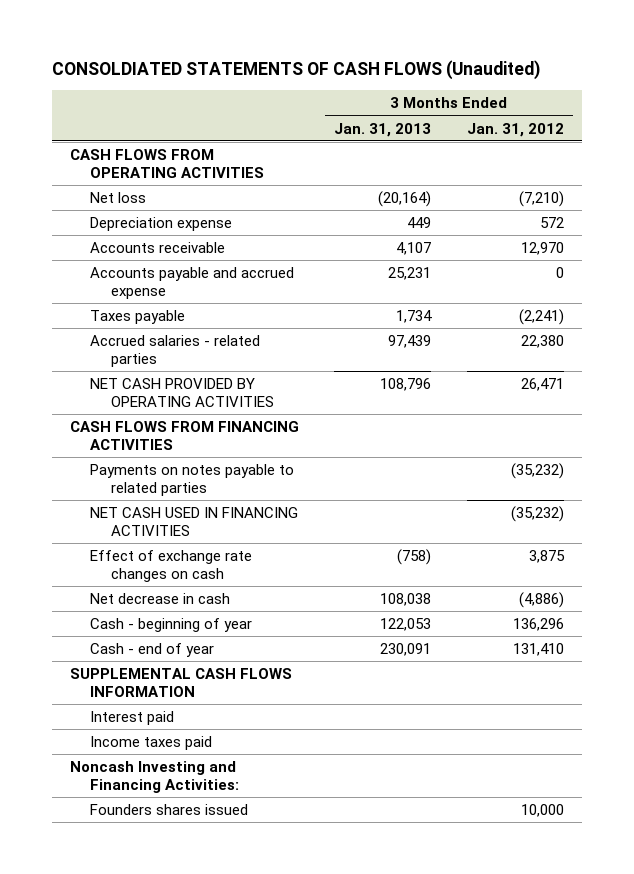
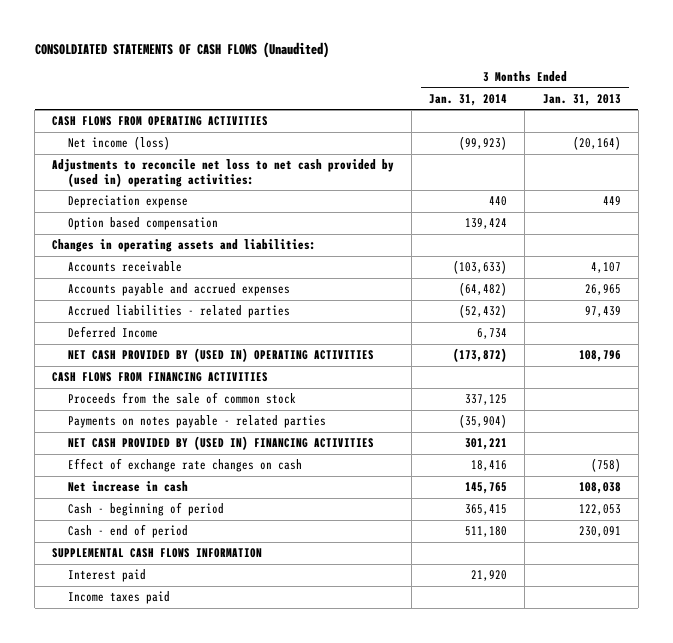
[467,122,565,137] Jan. 31, 2012 -> none
none -> [429,93,508,106] Jan. 31, 2014
[90,192,147,204] Net loss -> [68,136,171,151] Net income (loss)
none -> [52,159,395,187] Adjustments to reconcile net loss to net cash provided by (used in) operating activities:
none -> [68,217,219,231] Option based compensation
none -> [52,239,317,253] Changes in operating assets and liabilities:
[90,310,186,325] Taxes payable -> none
[90,267,295,300] Accounts payable and accrued expense -> [68,283,291,297] Accounts payable and accrued expenses
[388,267,432,281] 25,231 -> [584,284,621,296] 26,965
[90,335,261,368] Accrued salaries - related parties -> [68,305,291,319] Accrued liabilities - related parties
none -> [68,326,159,339] Deferred Income
[90,378,274,408] NET CASH PROVIDED BY OPERATING ACTIVITIES -> [68,348,375,363] NET CASH PROVIDED BY (USED IN) OPERATING ACTIVITIES
none -> [68,392,297,405] Proceeds from the sale of common stock
[90,464,295,497] Payments on notes payable to related parties -> [68,415,327,429] Payments on notes payable - related parties
[90,507,299,537] NET CASH USED IN FINANCING ACTIVITIES -> [68,436,375,451] NET CASH PROVIDED BY (USED IN) FINANCING ACTIVITIES
[90,593,231,605] Net decrease in cash -> [68,481,189,493] Net increase in cash
[90,618,253,633] Cash - beginning of year -> [68,502,225,517] Cash - beginning of period
[90,643,215,658] Cash - end of year -> [68,524,189,539] Cash - end of period
[69,761,240,794] Noncash Investing and Financing Activities: -> none
[90,804,249,816] Founders shares issued -> none

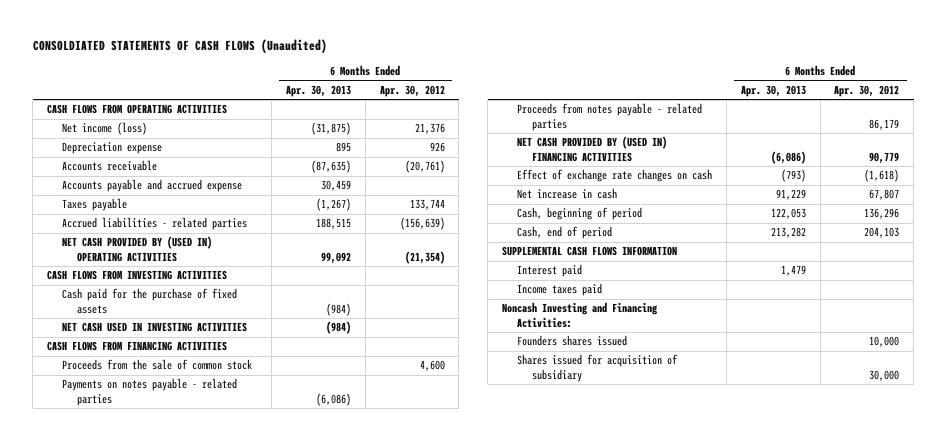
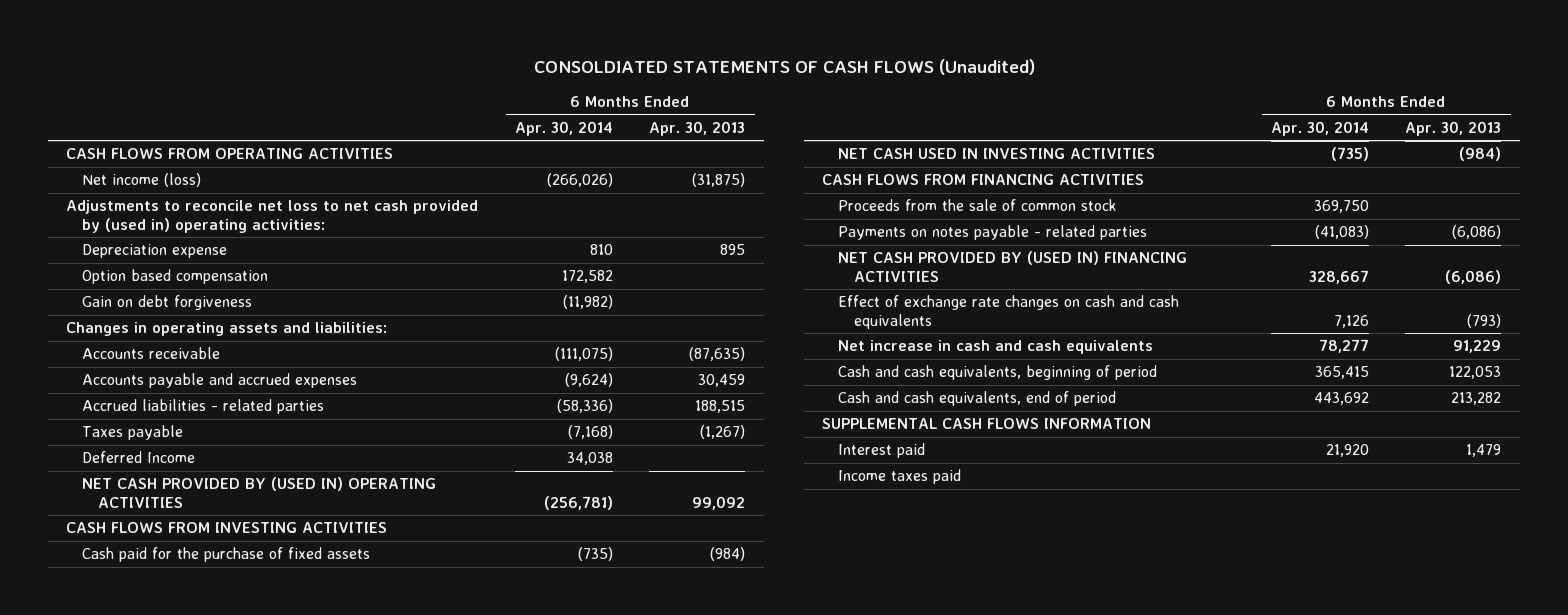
[379,84,445,97] Apr. 30, 2012 -> none
none -> [514,120,613,136] Apr. 30, 2014
none -> [66,200,479,233] Adjustments to reconcile net loss to net cash provided by (used in) operating activities:
none -> [82,269,269,285] Option based compensation
none -> [82,295,253,311] Gain on debt forgiveness
none -> [66,322,388,337] Changes in operating assets and liabilities:
[62,179,243,193] Accounts payable and accrued expense -> [82,373,358,389] Accounts payable and accrued expenses
[62,198,128,212] Taxes payable -> [82,425,184,441] Taxes payable
none -> [82,451,196,464] Deferred Income
[516,103,702,131] Proceeds from notes payable - related parties -> none
[516,169,712,183] Effect of exchange rate changes on cash -> [838,295,1180,329] Effect of exchange rate changes on cash and cash equivalents
[516,188,617,200] Net increase in cash -> [838,340,1154,355] Net increase in cash and cash equivalents
[516,207,642,221] Cash, beginning of period -> [838,365,1158,381] Cash and cash equivalents, beginning of period
[516,226,612,240] Cash, end of period -> [838,391,1117,407] Cash and cash equivalents, end of period
[501,302,658,328] Noncash Investing and Financing Activities: -> none
[516,335,627,347] Founders shares issued -> none
[516,354,678,382] Shares issued for acquisition of subsidiary -> none

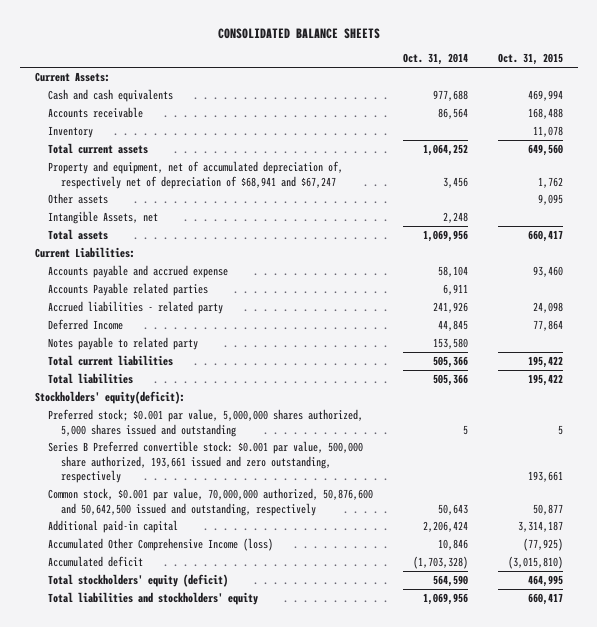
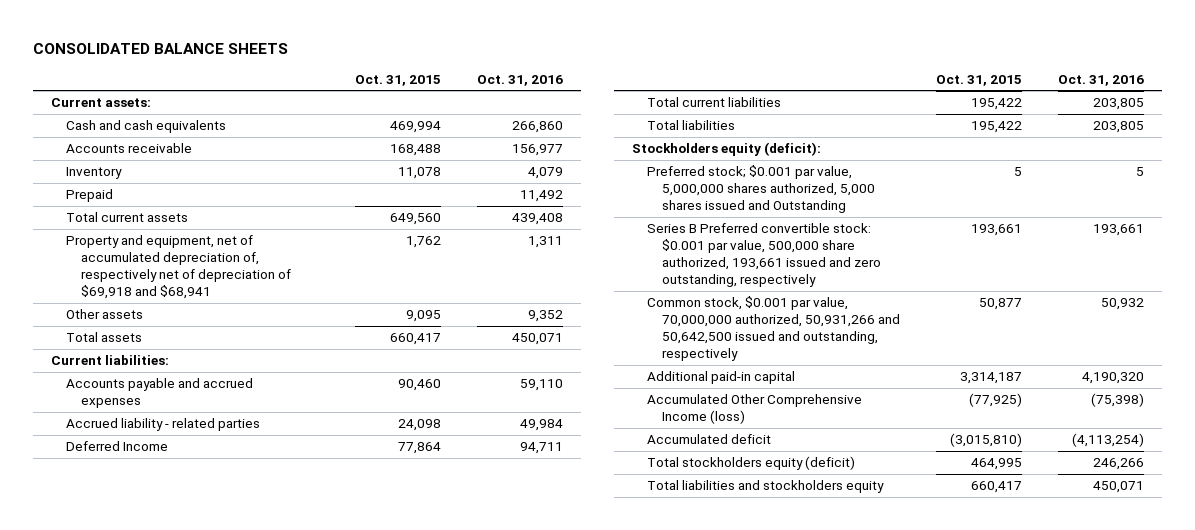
[402,53,468,66] Oct. 31, 2014 -> none
none -> [476,74,563,86] Oct. 31, 2016
[34,71,110,82] Current Assets: -> [51,98,152,108] Current assets:
none -> [66,189,114,203] Prepaid
[47,160,343,189] Property and equipment, net of accumulated depreciation of, respectively net of depreciation of $68,941 and $67,247 -> [66,235,291,299] Property and equipment, net of accumulated depreciation of, respectively net of depreciation of $69,918 and $68,941
[47,210,158,224] Intangible Assets, net -> none
[47,282,208,296] Accounts Payable related parties -> none
[34,246,135,258] Current Liabilities: -> [51,355,170,366] Current liabilities:
[47,264,228,278] Accounts payable and accrued expense -> [66,378,254,409] Accounts payable and accrued expenses
[532,265,563,277] 93,460 -> [397,379,441,392] 90,460
[47,300,223,314] Accrued liabilities - related party -> [66,418,261,432] Accrued liability - related parties
[47,336,198,350] Notes payable to related party -> none
[34,390,185,404] Stockholders' equity(deficit): -> [632,142,822,157] Stockholders equity (deficit):
[47,408,363,437] Preferred stock; $0.001 par value, 5,000,000 shares authorized, 5,000 shares issued and outstanding -> [647,165,876,214] Preferred stock; $0.001 par value, 5,000,000 shares authorized, 5,000 shares issued and Outstanding
[47,487,373,516] Common stock, $0.001 par value, 70,000,000 authorized, 50,876,600 and 50,642,500 issued and outstanding, respectively -> [647,296,901,361] Common stock, $0.001 par value, 70,000,000 authorized, 50,931,266 and 50,642,500 issued and outstanding, respectively
[47,573,228,587] Total stockholders' equity (deficit) -> [647,456,856,471] Total stockholders equity (deficit)
[47,591,258,605] Total liabilities and stockholders' equity -> [647,480,885,494] Total liabilities and stockholders equity

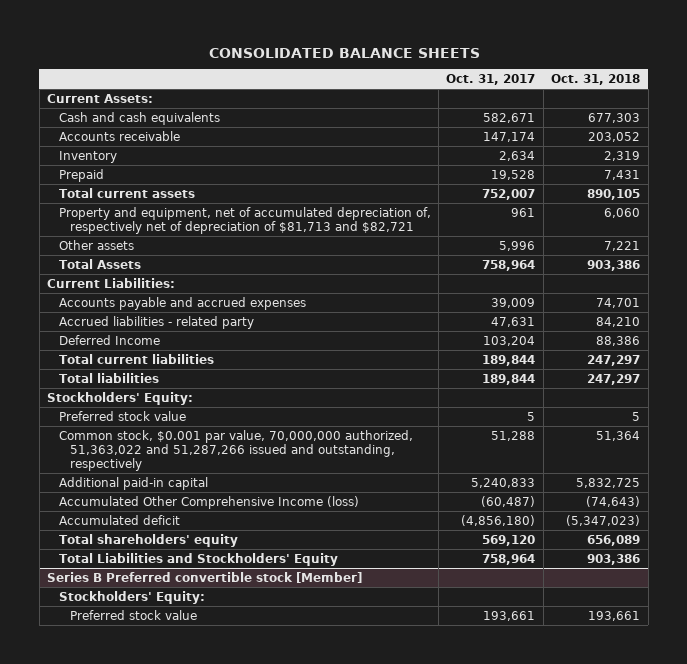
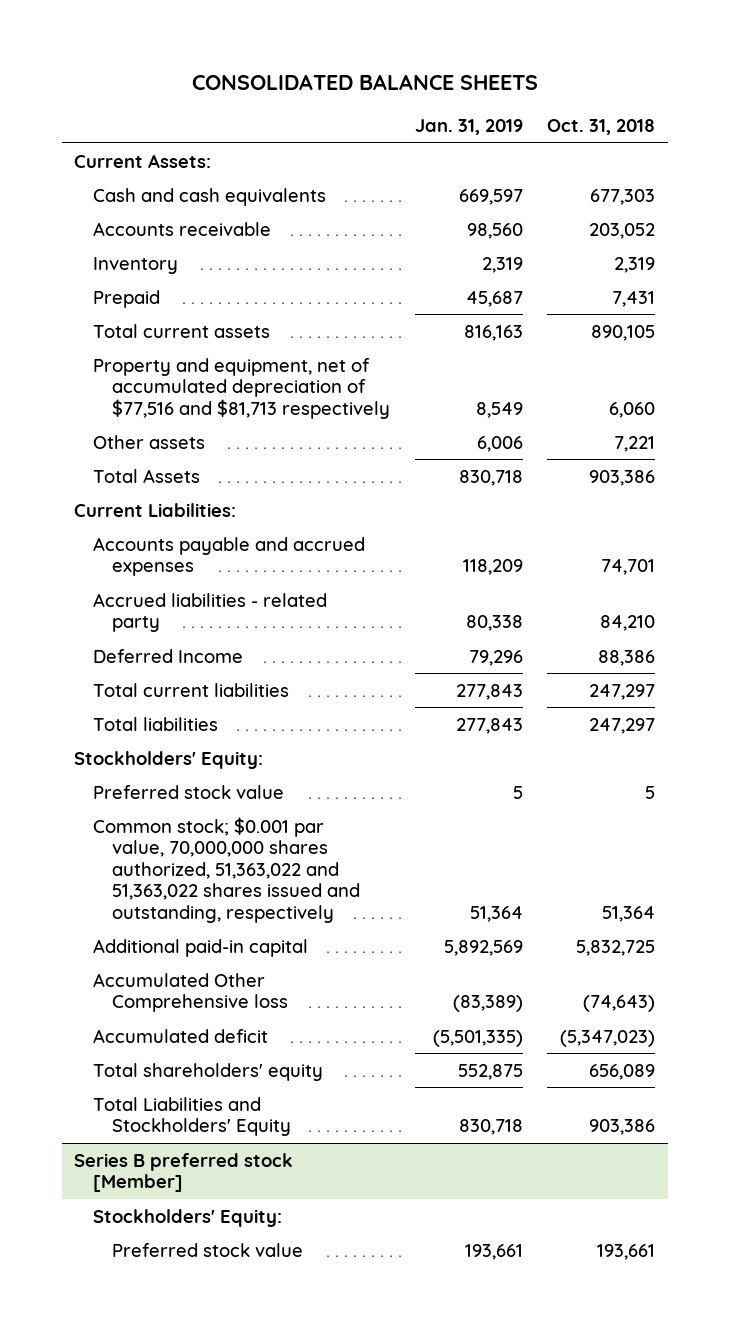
[446,74,536,86] Oct. 31, 2017 -> none
none -> [414,119,523,136] Jan. 31, 2019
[58,206,431,235] Property and equipment, net of accumulated depreciation of, respectively net of depreciation of $81,713 and $82,721 -> [93,357,391,419] Property and equipment, net of accumulated depreciation of $77,516 and $81,713 respectively
[58,429,413,472] Common stock, $0.001 par value, 70,000,000 authorized, 51,363,022 and 51,287,266 issued and outstanding, respectively -> [93,816,361,923] Common stock; $0.001 par value, 70,000,000 shares authorized, 51,363,022 and 51,363,022 shares issued and outstanding, respectively
[58,495,359,509] Accumulated Other Comprehensive Income (loss) -> [93,972,289,1013] Accumulated Other Comprehensive loss
[47,571,363,583] Series B Preferred convertible stock [Member] -> [74,1152,294,1193] Series B preferred stock [Member]

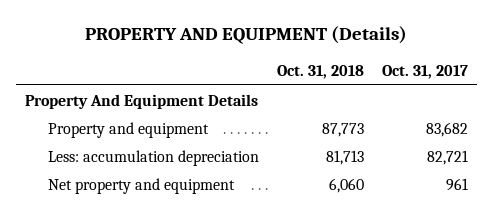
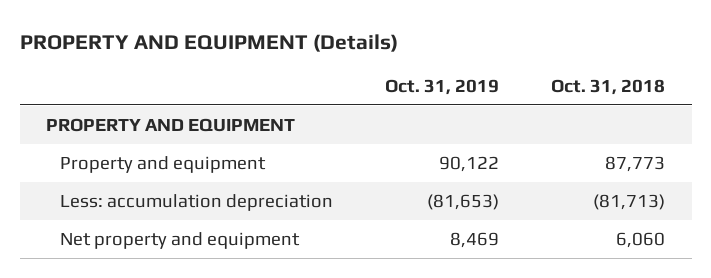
[381,65,468,80] Oct. 31, 2017 -> none
none -> [385,78,500,95] Oct. 31, 2019
[24,93,258,109] Property And Equipment Details -> [46,117,296,132] PROPERTY AND EQUIPMENT
[325,149,364,165] 81,713 -> [593,193,666,210] (81,713)

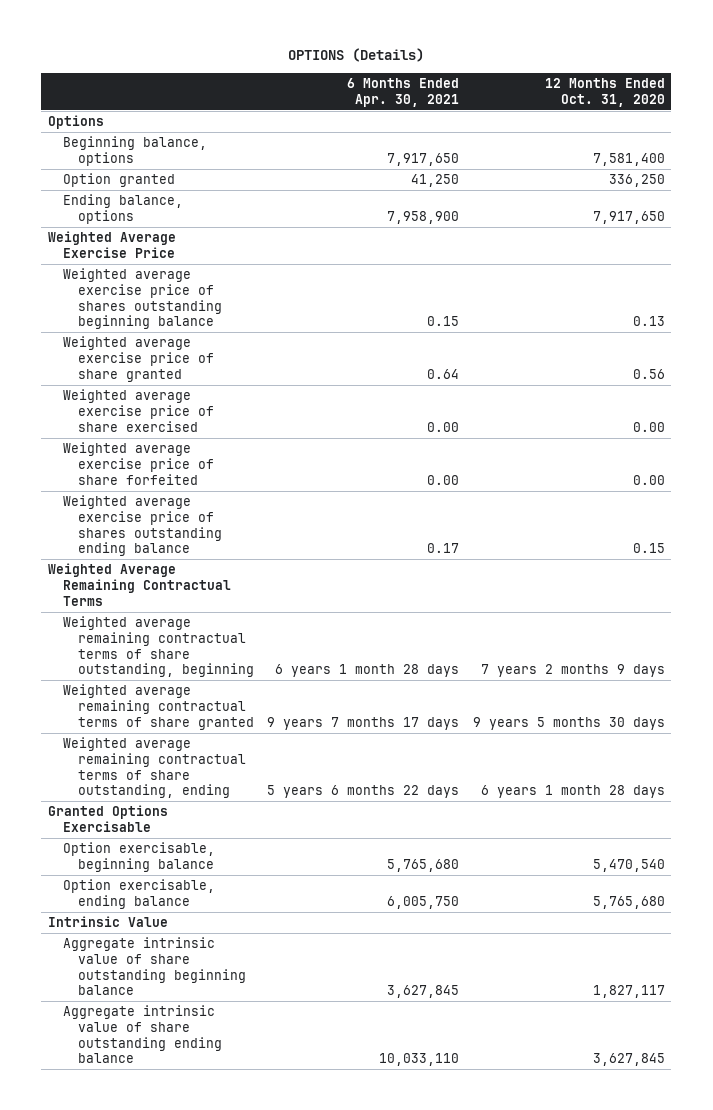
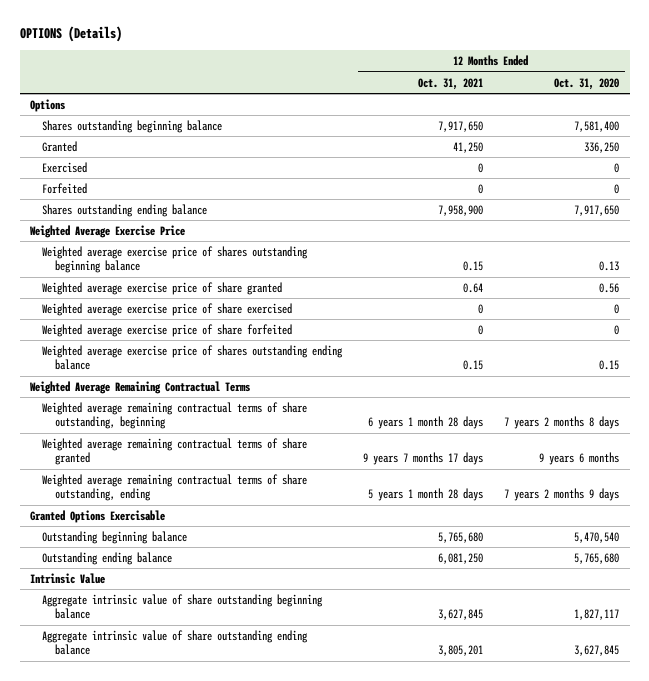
[347,77,460,107] 6 Months Ended Apr. 30, 2021 -> none
none -> [418,77,484,90] Oct. 31, 2021
[62,136,207,166] Beginning balance, options -> [42,119,223,133] Shares outstanding beginning balance
[62,173,175,188] Option granted -> [42,140,78,152] Granted
none -> [42,161,88,173] Exercised
none -> [42,182,88,194] Forfeited
[62,194,183,224] Ending balance, options -> [42,203,208,217] Shares outstanding ending balance
[632,421,665,432] 0.00 -> [614,303,620,314] 0
[632,474,665,485] 0.00 -> [614,324,620,335] 0
[480,664,665,678] 7 years 2 months 9 days -> [504,416,620,430] 7 years 2 months 8 days
[472,716,665,730] 9 years 5 months 30 days -> [539,452,620,466] 9 years 6 months
[480,785,665,799] 6 years 1 month 28 days -> [504,488,620,502] 7 years 2 months 9 days
[62,842,215,872] Option exercisable, beginning balance -> [42,530,188,544] Outstanding beginning balance
[62,879,215,909] Option exercisable, ending balance -> [42,551,173,565] Outstanding ending balance

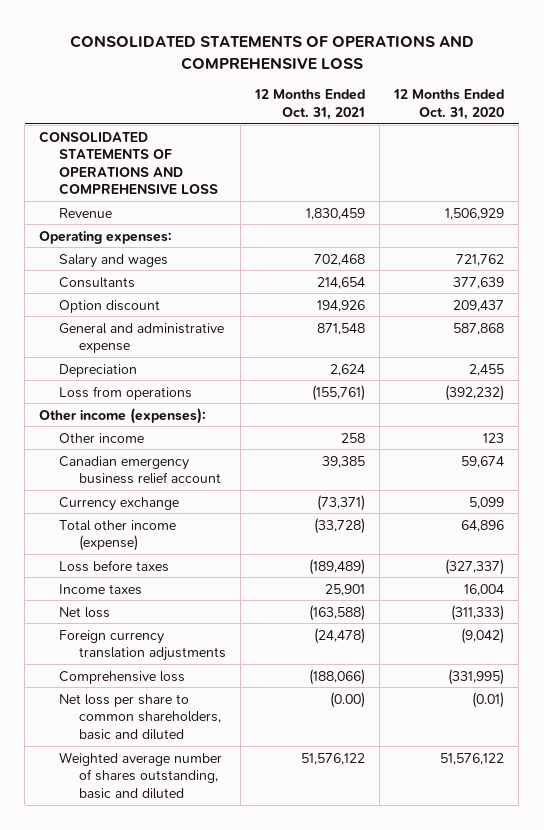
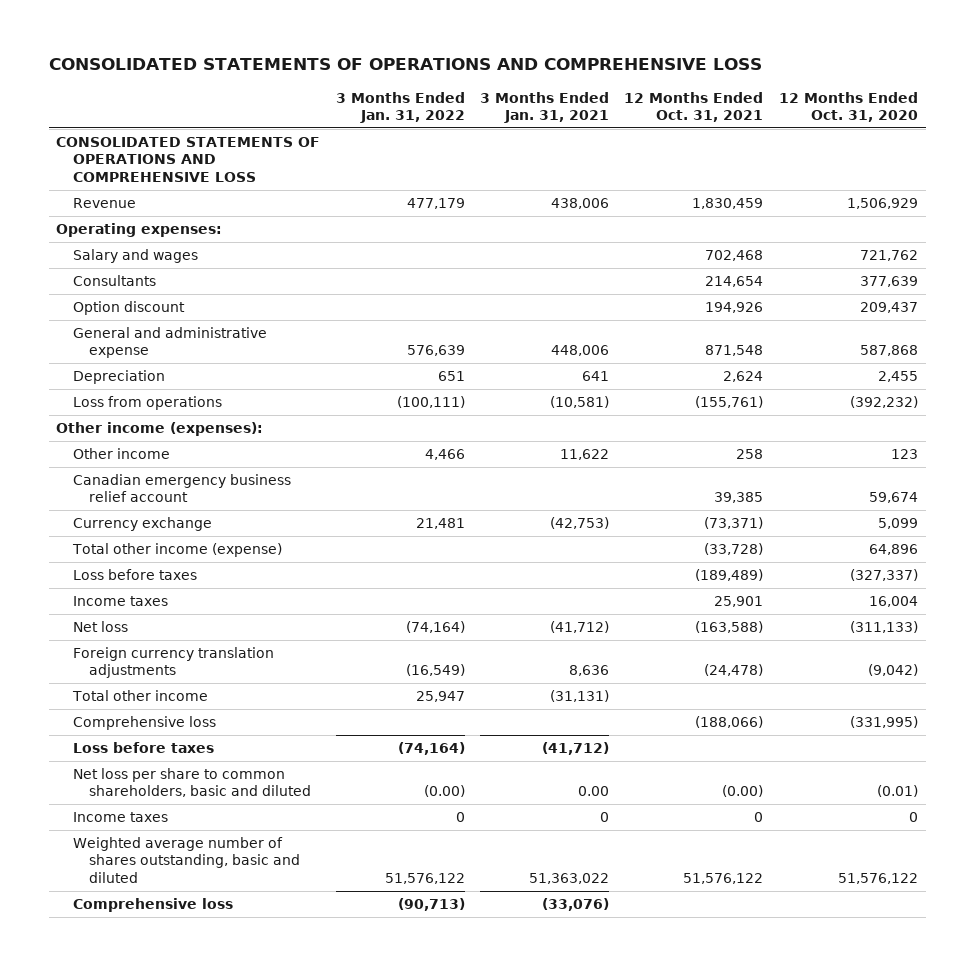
none -> [335,91,465,124] 3 Months Ended Jan. 31, 2022
none -> [479,91,609,124] 3 Months Ended Jan. 31, 2021
[451,604,505,621] (311,333) -> [849,621,918,634] (311,133)
none -> [71,690,208,702] Total other income
none -> [72,742,214,754] Loss before taxes
none -> [72,812,168,823] Income taxes
none -> [72,898,233,913] Comprehensive loss

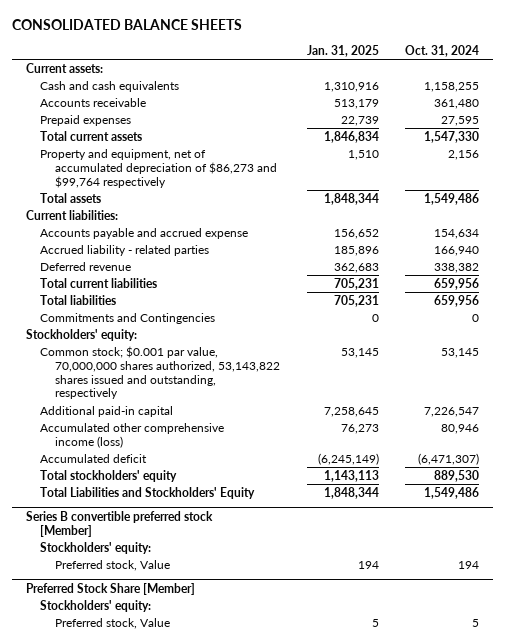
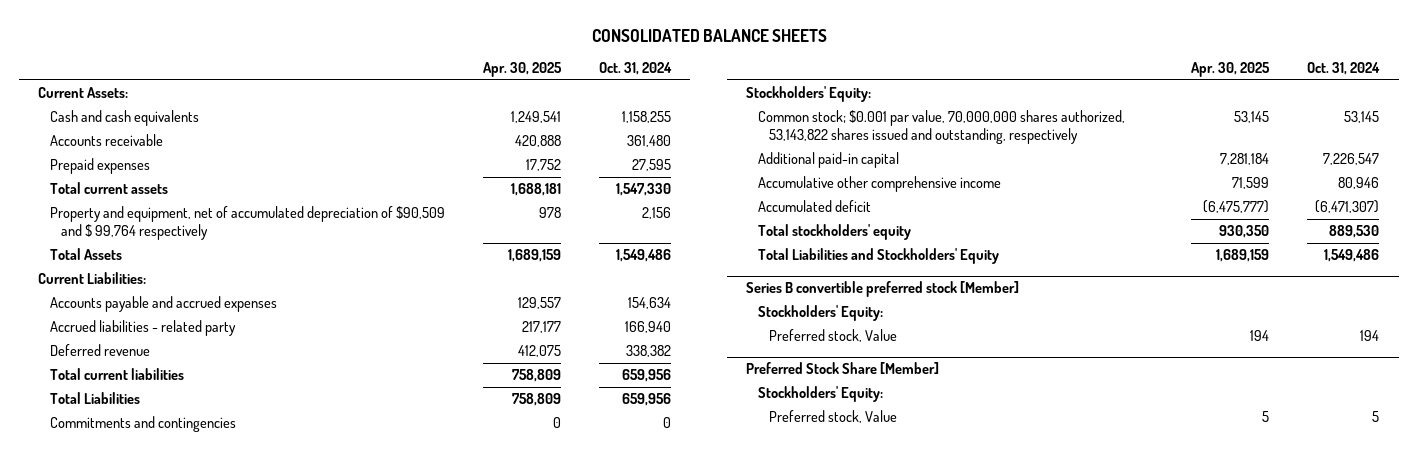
[306,44,379,57] Jan. 31, 2025 -> none
none -> [482,62,562,78] Apr. 30, 2025
[25,62,103,73] Current assets: -> [38,87,129,99] Current Assets:
[40,148,277,188] Property and equipment, net of accumulated depreciation of $86,273 and $99,764 respectively -> [49,206,445,241] Property and equipment, net of accumulated depreciation of $90,509 and $ 99,764 respectively
[40,192,102,203] Total assets -> [49,248,122,261] Total Assets
[25,209,118,220] Current liabilities: -> [38,272,147,285] Current Liabilities:
[40,227,249,239] Accounts payable and accrued expense -> [49,296,277,313] Accounts payable and accrued expenses
[40,244,210,256] Accrued liability - related parties -> [49,320,236,337] Accrued liabilities - related party
[40,294,117,305] Total liabilities -> [49,392,140,405] Total Liabilities
[40,312,216,324] Commitments and Contingencies -> [49,416,236,433] Commitments and contingencies
[25,328,137,341] Stockholders' equity: -> [746,86,872,103] Stockholders' Equity:
[40,422,225,448] Accumulated other comprehensive income (loss) -> [757,176,1001,193] Accumulative other comprehensive income
[40,541,152,554] Stockholders' equity: -> [757,305,883,322] Stockholders' Equity:
[40,599,152,612] Stockholders' equity: -> [757,386,883,403] Stockholders' Equity:

